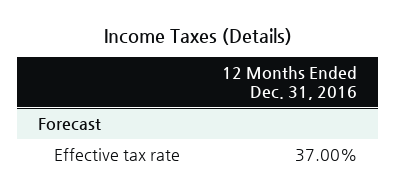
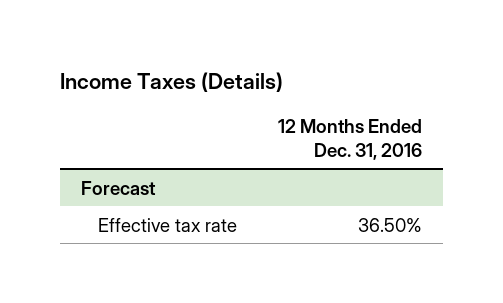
[295,149,358,163] 37.00% -> [358,217,423,232] 36.50%

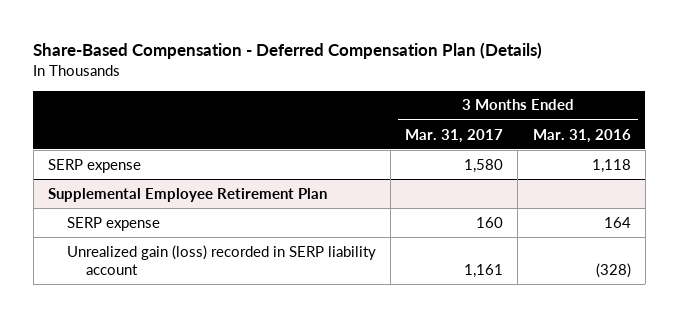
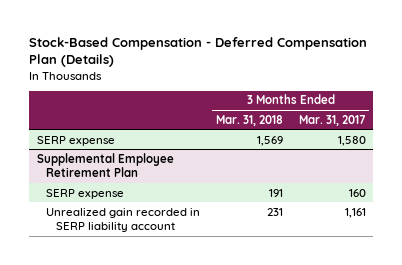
[33,41,543,59] Share-Based Compensation - Deferred Compensation Plan (Details) -> [29,36,368,68] Stock-Based Compensation - Deferred Compensation Plan (Details)
[532,128,631,143] Mar. 31, 2016 -> none
none -> [215,114,283,126] Mar. 31, 2018
[66,244,376,275] Unrealized gain (loss) recorded in SERP liability account -> [46,207,201,232] Unrealized gain recorded in SERP liability account

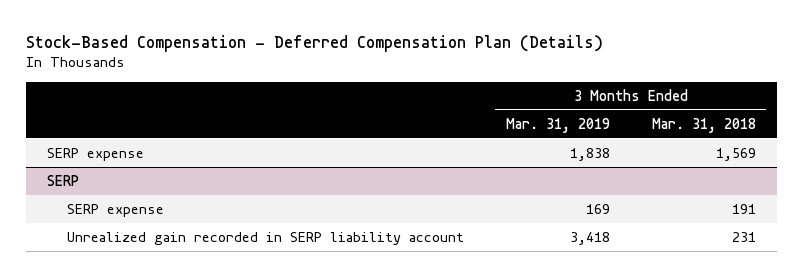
[298,114,366,126] Mar. 31, 2017 -> none
none -> [505,117,610,133] Mar. 31, 2019
[36,152,174,177] Supplemental Employee Retirement Plan -> [46,174,79,186] SERP

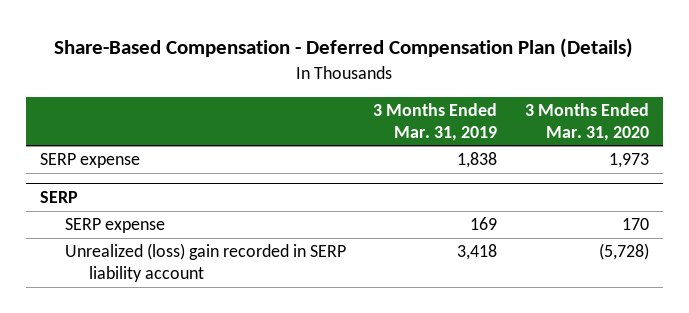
[25,35,603,53] Stock-Based Compensation - Deferred Compensation Plan (Details) -> [54,38,634,59] Share-Based Compensation - Deferred Compensation Plan (Details)
[651,117,756,133] Mar. 31, 2018 -> none
none -> [524,103,649,141] 3 Months Ended Mar. 31, 2020
[66,231,464,245] Unrealized gain recorded in SERP liability account -> [64,243,346,282] Unrealized (loss) gain recorded in SERP liability account

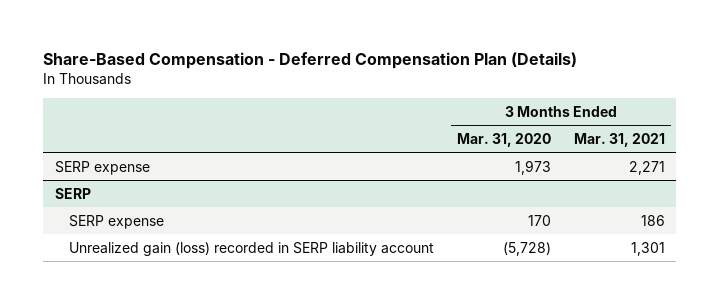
[373,103,498,141] 3 Months Ended Mar. 31, 2019 -> none
none -> [573,132,665,147] Mar. 31, 2021
[64,243,346,282] Unrealized (loss) gain recorded in SERP liability account -> [69,241,435,256] Unrealized gain (loss) recorded in SERP liability account

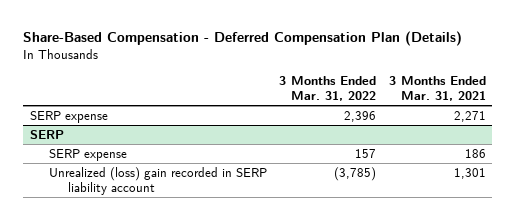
[457,132,552,147] Mar. 31, 2020 -> none
none -> [279,76,377,101] 3 Months Ended Mar. 31, 2022
[69,241,435,256] Unrealized gain (loss) recorded in SERP liability account -> [48,167,267,195] Unrealized (loss) gain recorded in SERP liability account

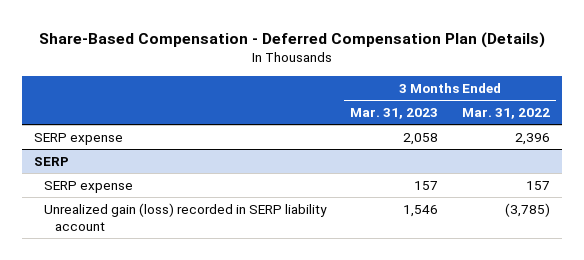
[388,76,486,101] 3 Months Ended Mar. 31, 2021 -> none
none -> [350,108,439,120] Mar. 31, 2023
[48,167,267,195] Unrealized (loss) gain recorded in SERP liability account -> [44,203,328,231] Unrealized gain (loss) recorded in SERP liability account

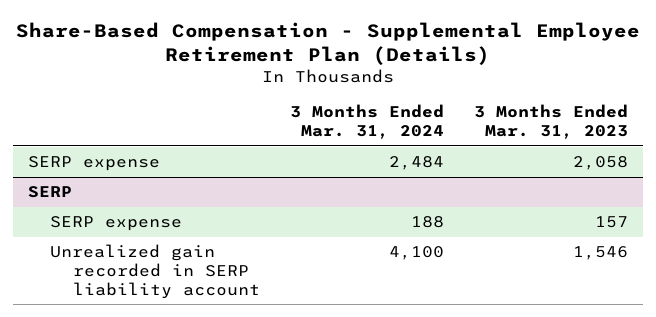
[39,31,546,48] Share-Based Compensation - Deferred Compensation Plan (Details) -> [15,21,640,65] Share-Based Compensation - Supplemental Employee Retirement Plan (Details)
[461,108,550,120] Mar. 31, 2022 -> none
none -> [289,104,444,140] 3 Months Ended Mar. 31, 2024
[44,203,328,231] Unrealized gain (loss) recorded in SERP liability account -> [50,244,260,299] Unrealized gain recorded in SERP liability account

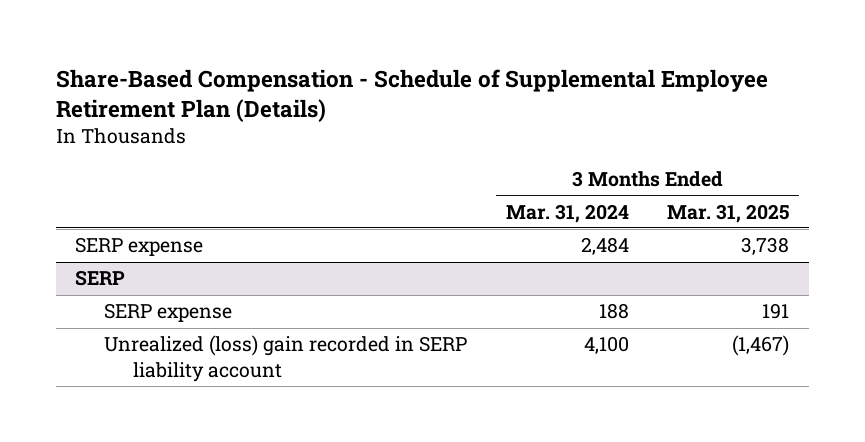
[15,21,640,65] Share-Based Compensation - Supplemental Employee Retirement Plan (Details) -> [56,68,769,122] Share-Based Compensation - Schedule of Supplemental Employee Retirement Plan (Details)
[473,104,628,140] 3 Months Ended Mar. 31, 2023 -> none
none -> [667,203,790,223] Mar. 31, 2025
[50,244,260,299] Unrealized gain recorded in SERP liability account -> [104,335,468,382] Unrealized (loss) gain recorded in SERP liability account

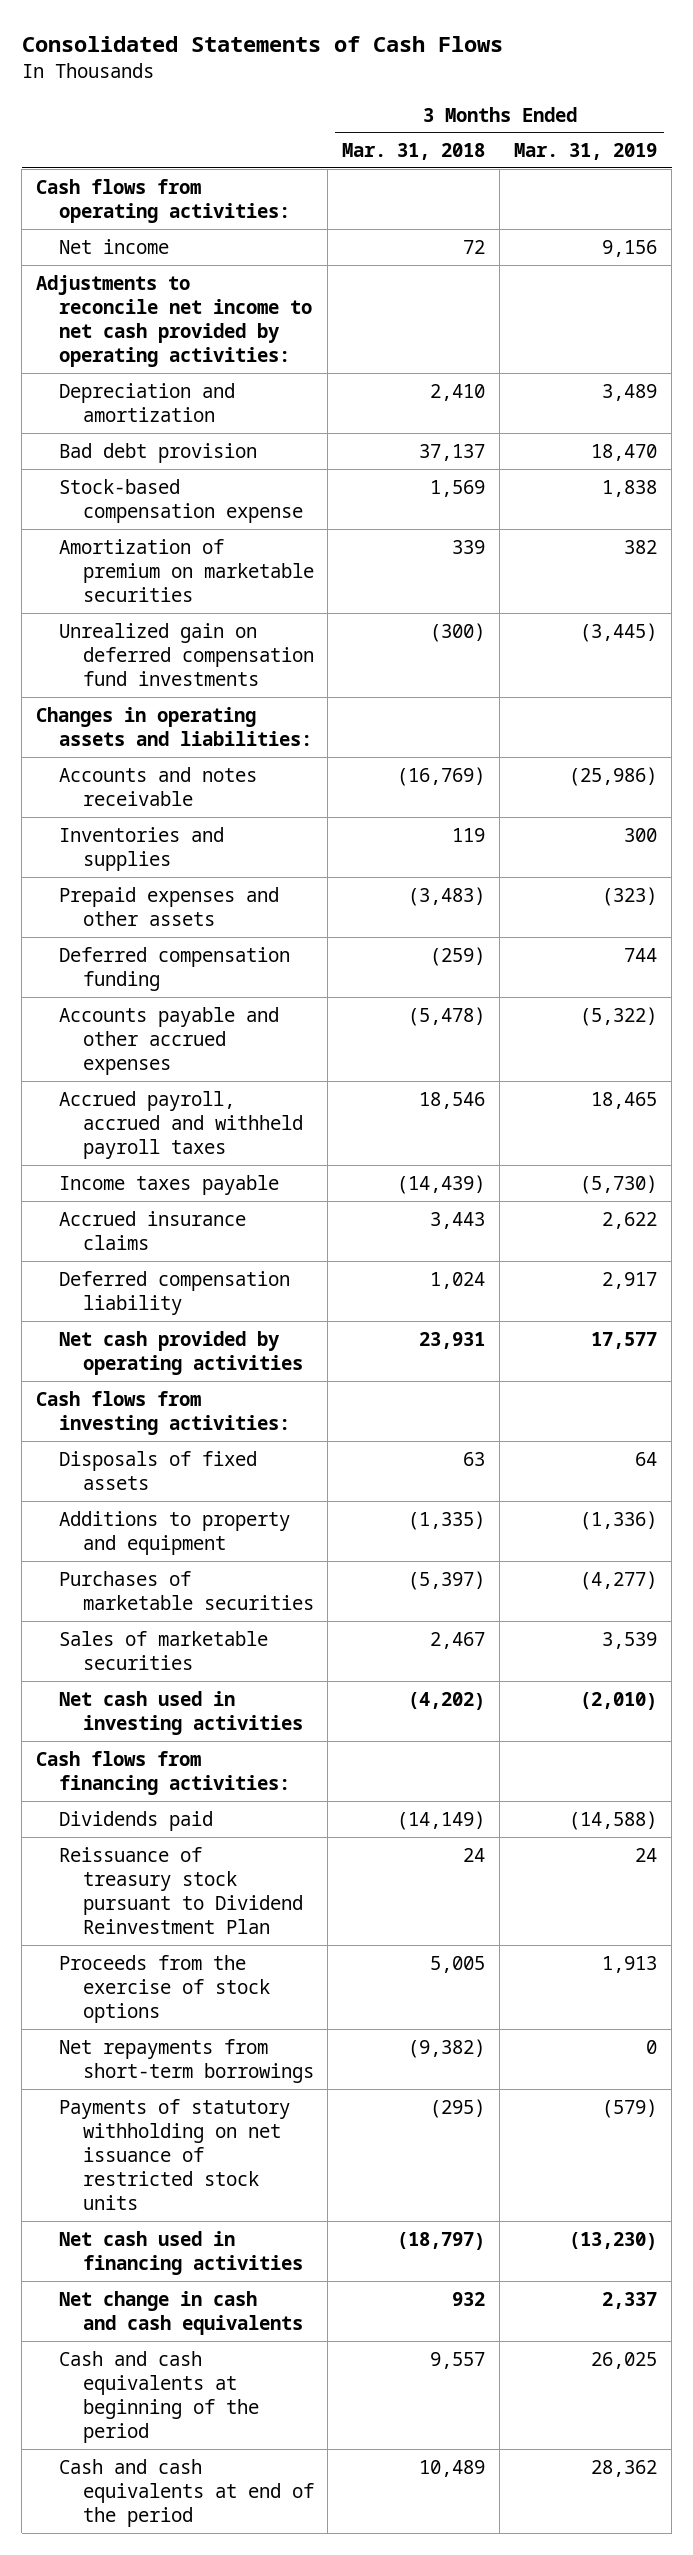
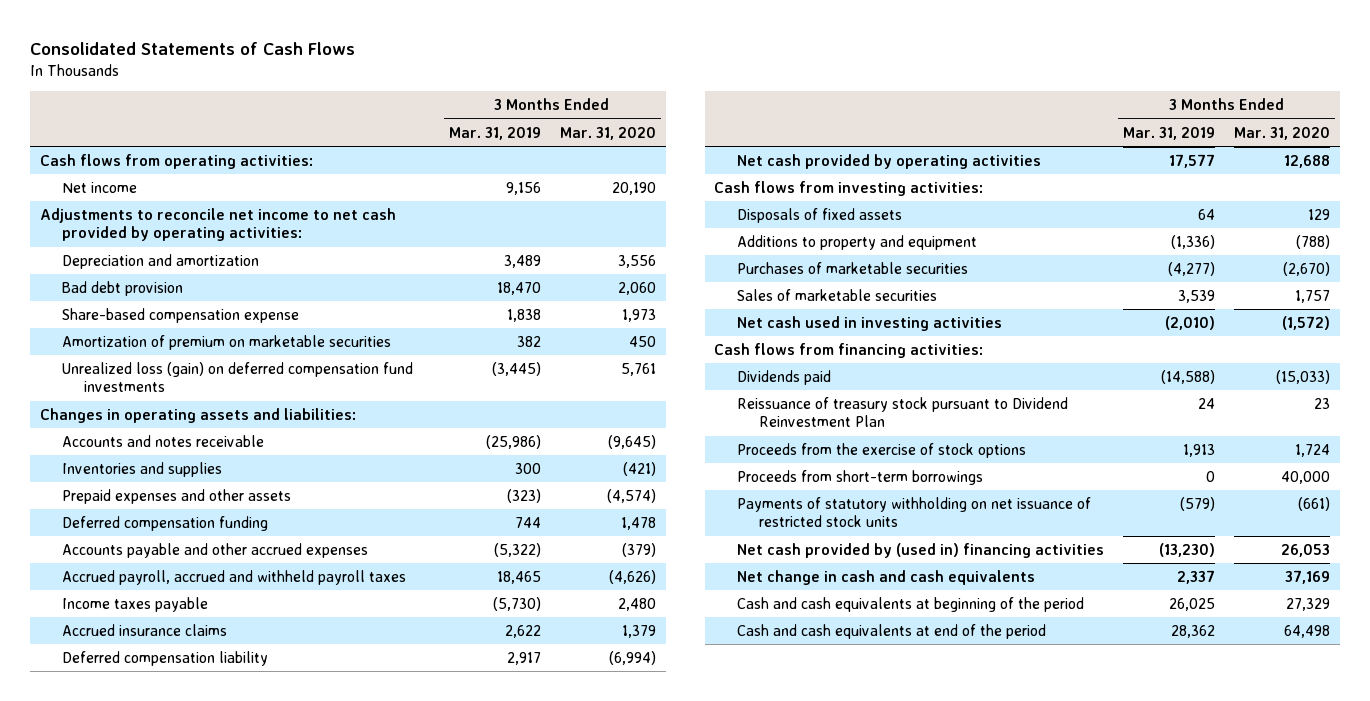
[342,143,486,161] Mar. 31, 2018 -> none
none -> [559,126,656,140] Mar. 31, 2020
[59,478,303,523] Stock-based compensation expense -> [62,308,300,324] Share-based compensation expense
[59,622,314,687] Unrealized gain on deferred compensation fund investments -> [62,362,414,393] Unrealized loss (gain) on deferred compensation fund investments
[59,2038,314,2083] Net repayments from short-term borrowings -> [736,470,983,486] Proceeds from short-term borrowings
[59,2230,303,2275] Net cash used in financing activities -> [736,543,1104,559] Net cash provided by (used in) financing activities

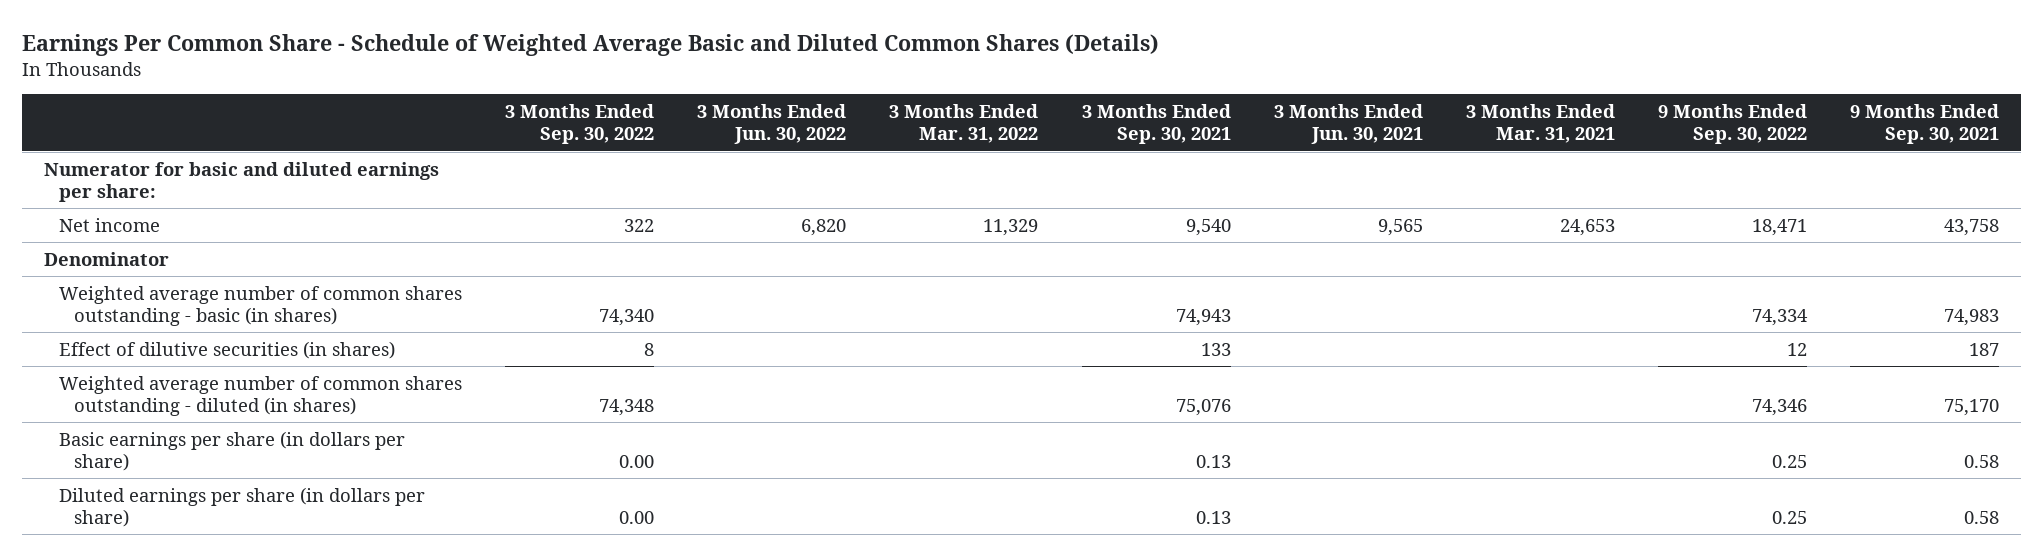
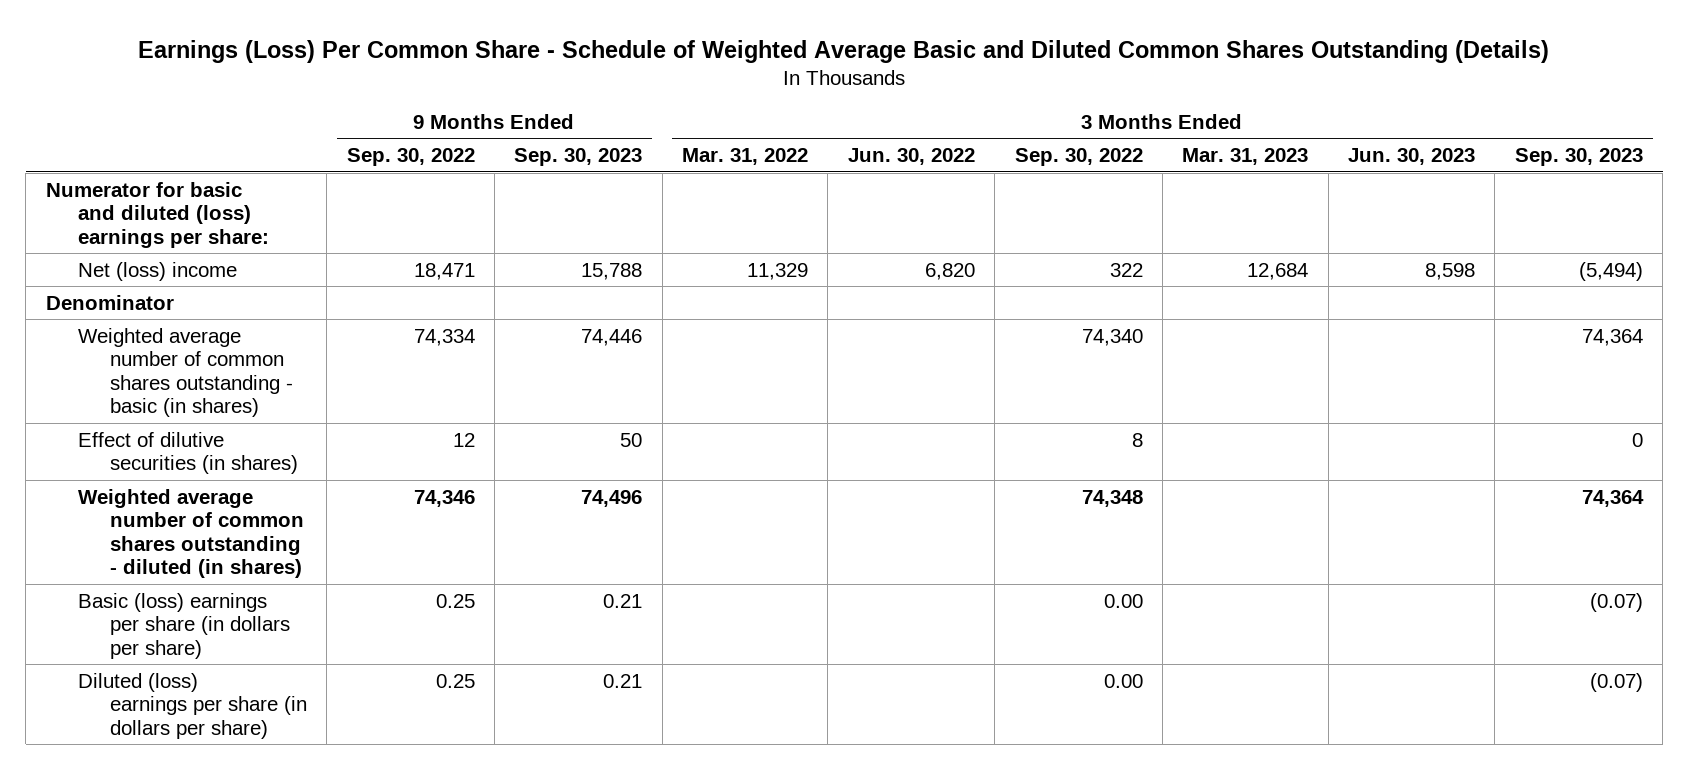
[21,33,1159,56] Earnings Per Common Share - Schedule of Weighted Average Basic and Diluted Common Shares (Details) -> [138,39,1550,63] Earnings (Loss) Per Common Share - Schedule of Weighted Average Basic and Diluted Common Shares Outstanding (Details)
[1081,103,1231,145] 3 Months Ended Sep. 30, 2021 -> none
[1273,103,1423,145] 3 Months Ended Jun. 30, 2021 -> none
[1465,103,1615,144] 3 Months Ended Mar. 31, 2021 -> none
[1850,103,2000,145] 9 Months Ended Sep. 30, 2021 -> none
none -> [514,148,643,167] Sep. 30, 2023
none -> [1182,148,1309,166] Mar. 31, 2023
none -> [1348,148,1476,166] Jun. 30, 2023
none -> [1514,148,1643,167] Sep. 30, 2023
[43,161,439,202] Numerator for basic and diluted earnings per share: -> [45,181,269,248] Numerator for basic and diluted (loss) earnings per share:
[58,217,160,232] Net income -> [77,261,237,281] Net (loss) income
[58,430,405,471] Basic earnings per share (in dollars per share) -> [77,592,290,659] Basic (loss) earnings per share (in dollars per share)
[58,486,425,527] Diluted earnings per share (in dollars per share) -> [77,672,307,739] Diluted (loss) earnings per share (in dollars per share)

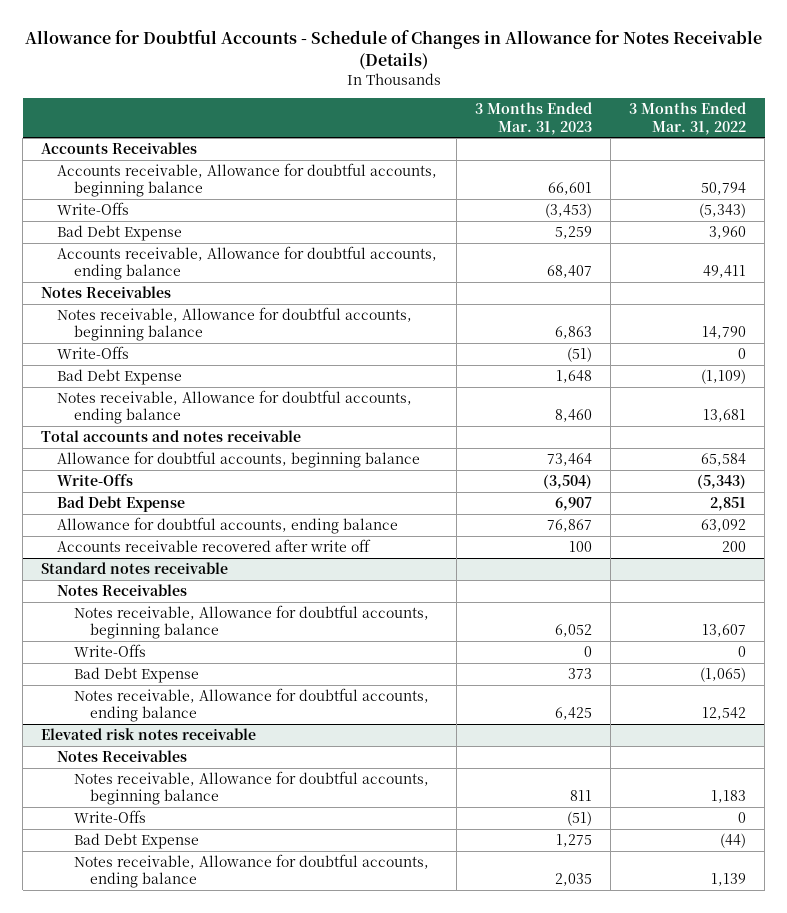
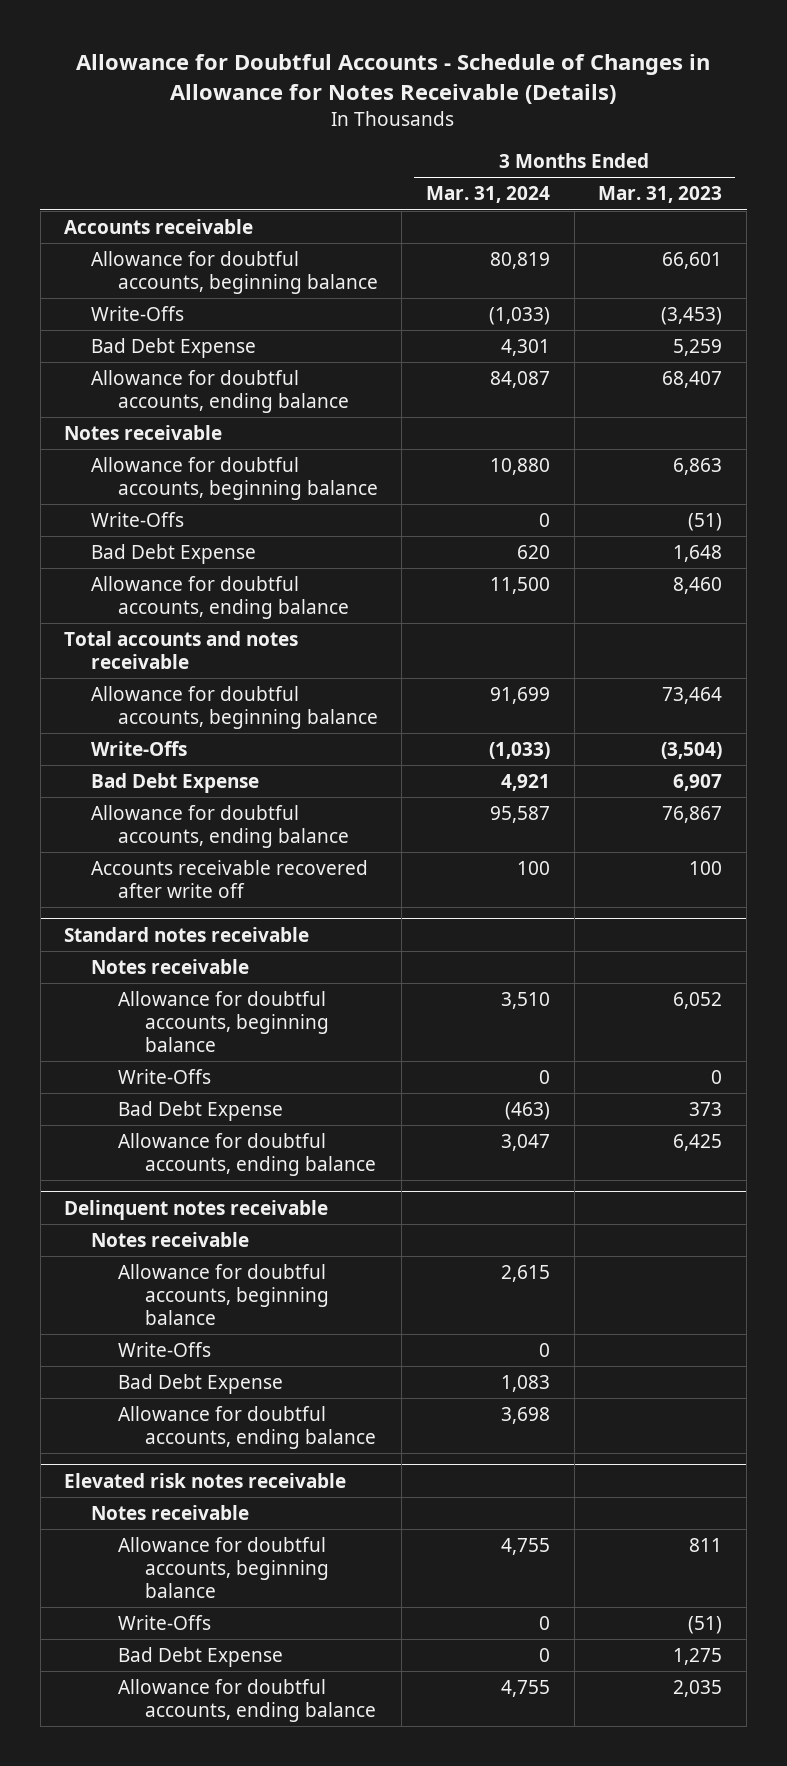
[629,102,747,135] 3 Months Ended Mar. 31, 2022 -> none
none -> [426,186,551,204] Mar. 31, 2024
[41,141,198,154] Accounts Receivables -> [64,219,254,235] Accounts receivable
[57,162,438,198] Accounts receivable, Allowance for doubtful accounts, beginning balance -> [91,251,378,295] Allowance for doubtful accounts, beginning balance
[57,245,438,281] Accounts receivable, Allowance for doubtful accounts, ending balance -> [91,370,349,414] Allowance for doubtful accounts, ending balance
[41,285,172,298] Notes Receivables -> [64,425,223,441] Notes receivable
[57,306,413,342] Notes receivable, Allowance for doubtful accounts, beginning balance -> [91,457,378,501] Allowance for doubtful accounts, beginning balance
[57,389,413,425] Notes receivable, Allowance for doubtful accounts, ending balance -> [91,576,349,620] Allowance for doubtful accounts, ending balance
[57,583,188,596] Notes Receivables -> [91,959,250,975] Notes receivable
[73,604,429,640] Notes receivable, Allowance for doubtful accounts, beginning balance -> [117,991,329,1053] Allowance for doubtful accounts, beginning balance
[73,687,429,723] Notes receivable, Allowance for doubtful accounts, ending balance -> [117,1133,376,1177] Allowance for doubtful accounts, ending balance
none -> [64,1199,329,1220] Delinquent notes receivable
none -> [91,1232,250,1248] Notes receivable
none -> [117,1264,329,1326] Allowance for doubtful accounts, beginning balance
none -> [117,1342,211,1358] Write-Offs
none -> [117,1374,283,1395] Bad Debt Expense
none -> [117,1406,376,1450] Allowance for doubtful accounts, ending balance
[57,749,188,762] Notes Receivables -> [91,1505,250,1521] Notes receivable
[73,770,429,806] Notes receivable, Allowance for doubtful accounts, beginning balance -> [117,1537,329,1599] Allowance for doubtful accounts, beginning balance
[73,853,429,889] Notes receivable, Allowance for doubtful accounts, ending balance -> [117,1679,376,1723] Allowance for doubtful accounts, ending balance

